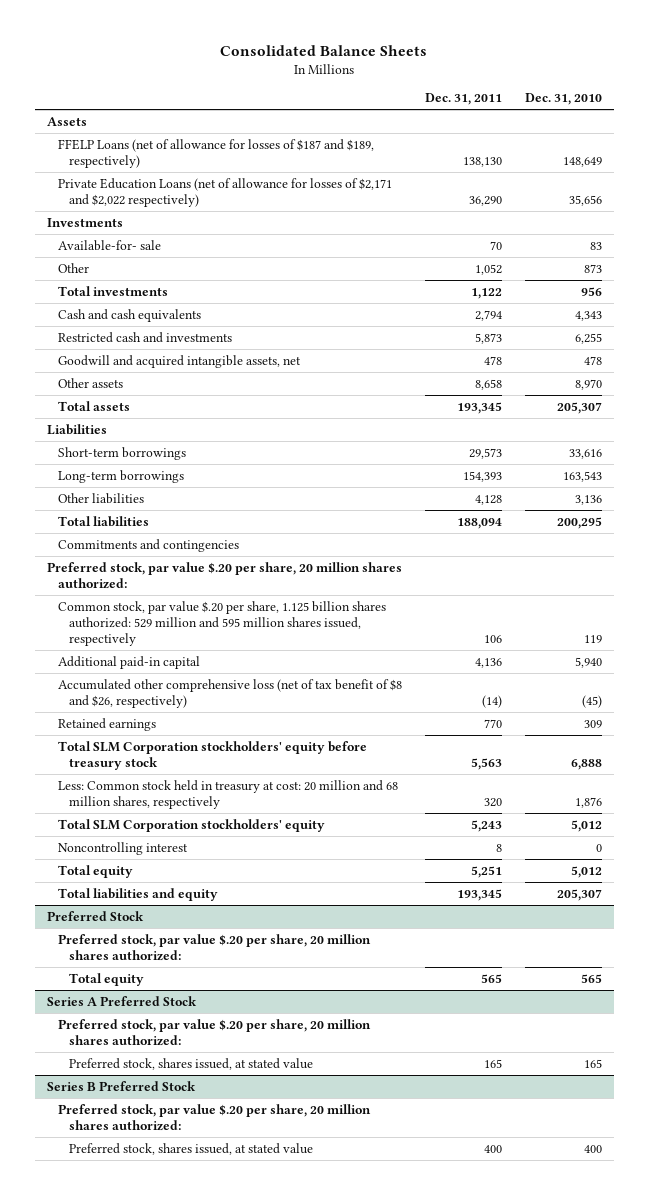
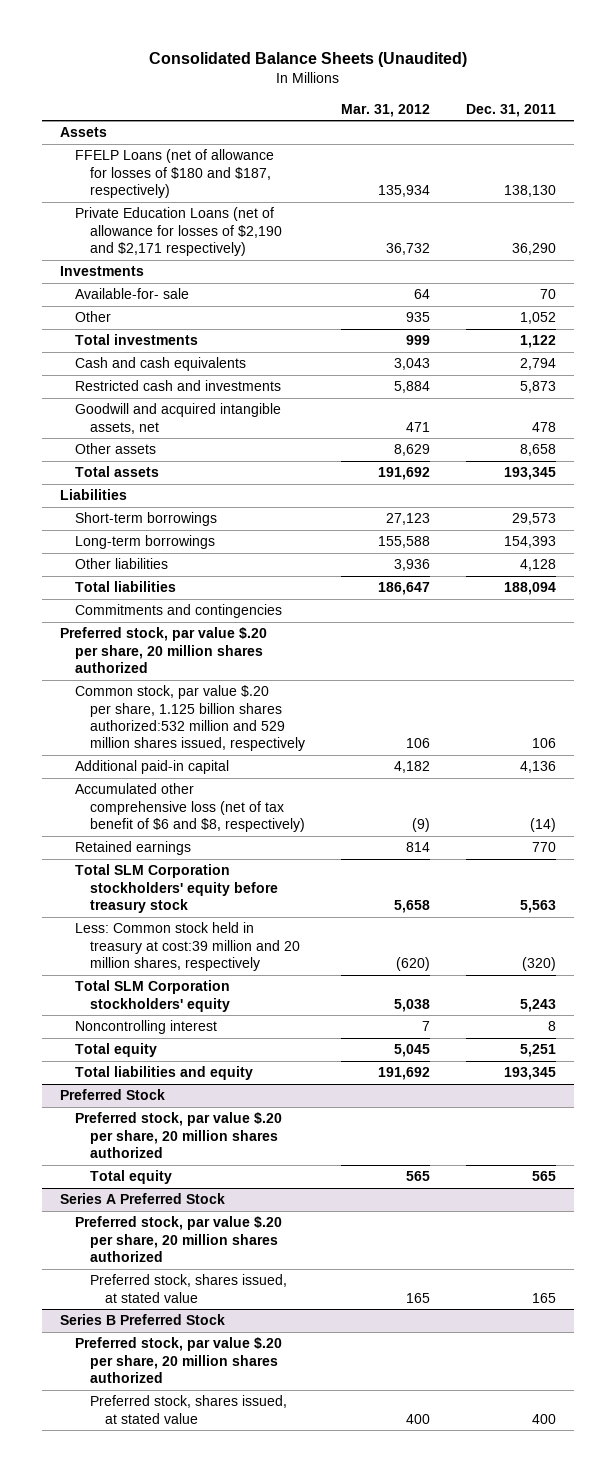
[220,44,428,56] Consolidated Balance Sheets -> [148,52,467,68] Consolidated Balance Sheets (Unaudited)
[525,93,603,106] Dec. 31, 2010 -> none
none -> [340,103,430,117] Mar. 31, 2012
[57,138,374,168] FFELP Loans (net of allowance for losses of $187 and $189, respectively) -> [74,149,274,198] FFELP Loans (net of allowance for losses of $180 and $187, respectively)
[57,177,392,207] Private Education Loans (net of allowance for losses of $2,171 and $2,022 respectively) -> [74,207,282,256] Private Education Loans (net of allowance for losses of $2,190 and $2,171 respectively)
[46,561,402,589] Preferred stock, par value $.20 per share, 20 million shares authorized: -> [60,627,268,673] Preferred stock, par value $.20 per share, 20 million shares authorized
[57,600,386,646] Common stock, par value $.20 per share, 1.125 billion shares authorized: 529 million and 595 million shares issued, respectively -> [74,685,305,752] Common stock, par value $.20 per share, 1.125 billion shares authorized:532 million and 529 million shares issued, respectively
[57,678,402,708] Accumulated other comprehensive loss (net of tax benefit of $8 and $26, respectively) -> [74,783,305,832] Accumulated other comprehensive loss (net of tax benefit of $6 and $8, respectively)
[57,779,398,809] Less: Common stock held in treasury at cost: 20 million and 68 million shares, respectively -> [74,922,300,971] Less: Common stock held in treasury at cost:39 million and 20 million shares, respectively
[483,797,502,807] 320 -> [521,956,556,971] (320)
[57,933,371,961] Preferred stock, par value $.20 per share, 20 million shares authorized: -> [74,1112,282,1158] Preferred stock, par value $.20 per share, 20 million shares authorized
[57,1018,371,1046] Preferred stock, par value $.20 per share, 20 million shares authorized: -> [74,1216,282,1262] Preferred stock, par value $.20 per share, 20 million shares authorized
[57,1103,371,1131] Preferred stock, par value $.20 per share, 20 million shares authorized: -> [74,1337,282,1383] Preferred stock, par value $.20 per share, 20 million shares authorized

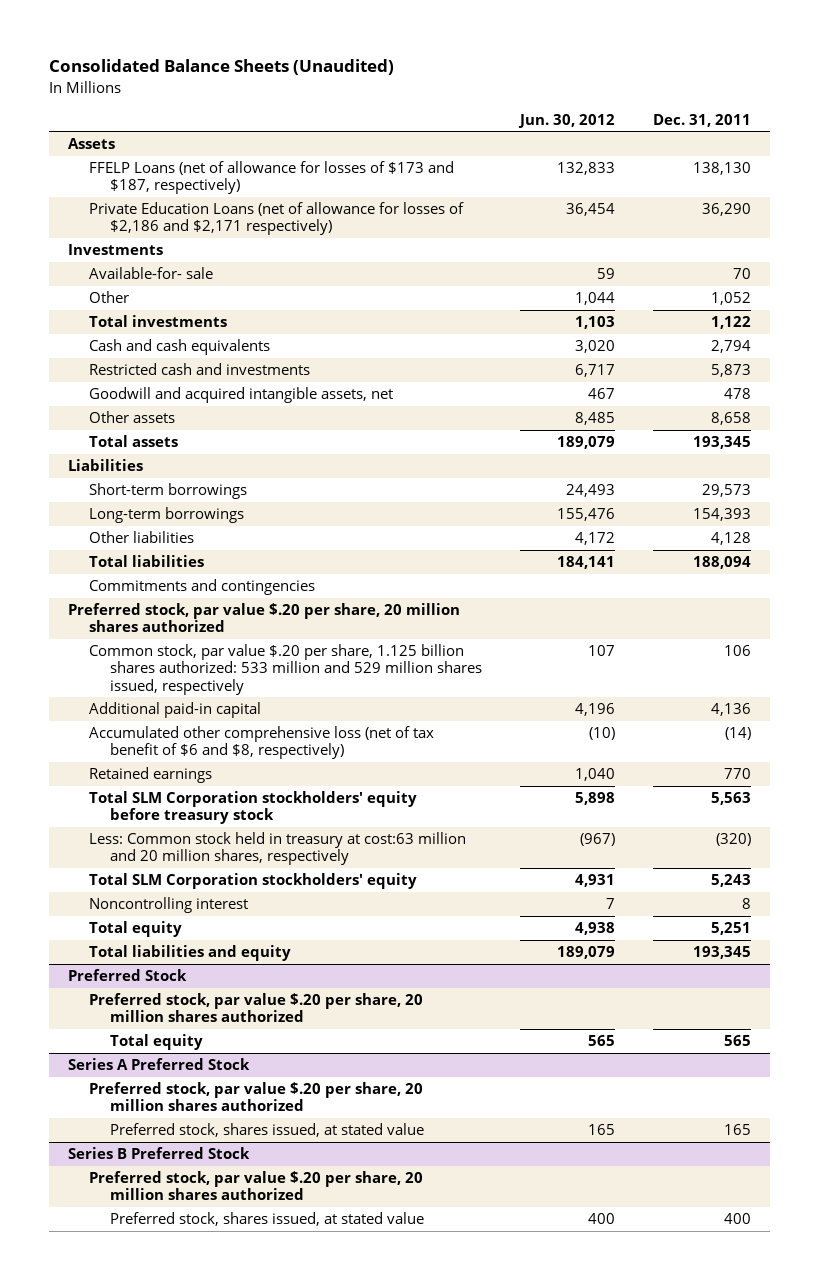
[340,103,430,117] Mar. 31, 2012 -> none
none -> [518,113,616,128] Jun. 30, 2012
[74,149,274,198] FFELP Loans (net of allowance for losses of $180 and $187, respectively) -> [89,161,455,195] FFELP Loans (net of allowance for losses of $173 and $187, respectively)
[74,207,282,256] Private Education Loans (net of allowance for losses of $2,190 and $2,171 respectively) -> [89,202,465,236] Private Education Loans (net of allowance for losses of $2,186 and $2,171 respectively)
[74,685,305,752] Common stock, par value $.20 per share, 1.125 billion shares authorized:532 million and 529 million shares issued, respectively -> [89,644,483,695] Common stock, par value $.20 per share, 1.125 billion shares authorized: 533 million and 529 million shares issued, respectively
[74,922,300,971] Less: Common stock held in treasury at cost:39 million and 20 million shares, respectively -> [89,832,467,866] Less: Common stock held in treasury at cost:63 million and 20 million shares, respectively

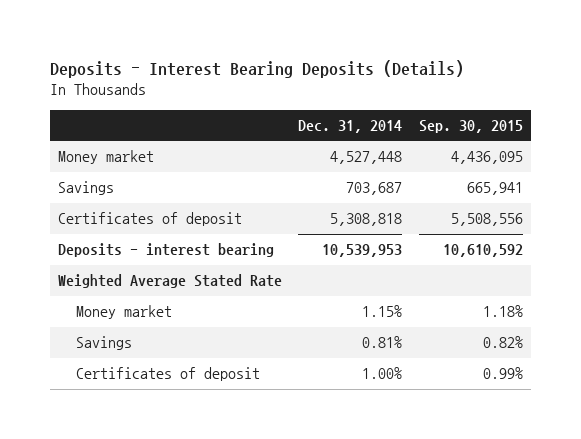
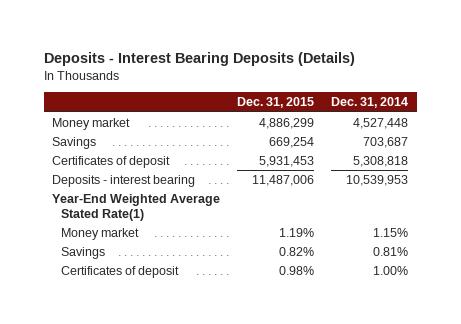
[418,120,523,134] Sep. 30, 2015 -> none
none -> [237,97,315,109] Dec. 31, 2015
[58,274,283,289] Weighted Average Stated Rate -> [52,194,221,221] Year-End Weighted Average Stated Rate(1)

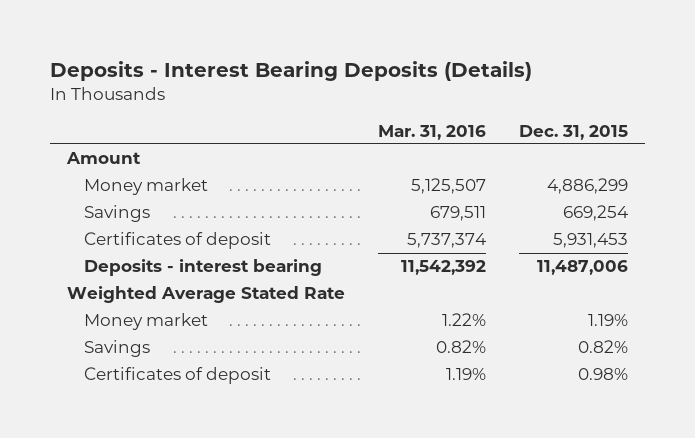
[331,97,409,109] Dec. 31, 2014 -> none
none -> [377,124,486,140] Mar. 31, 2016
none -> [65,152,141,165] Amount
[52,194,221,221] Year-End Weighted Average Stated Rate(1) -> [66,286,345,304] Weighted Average Stated Rate

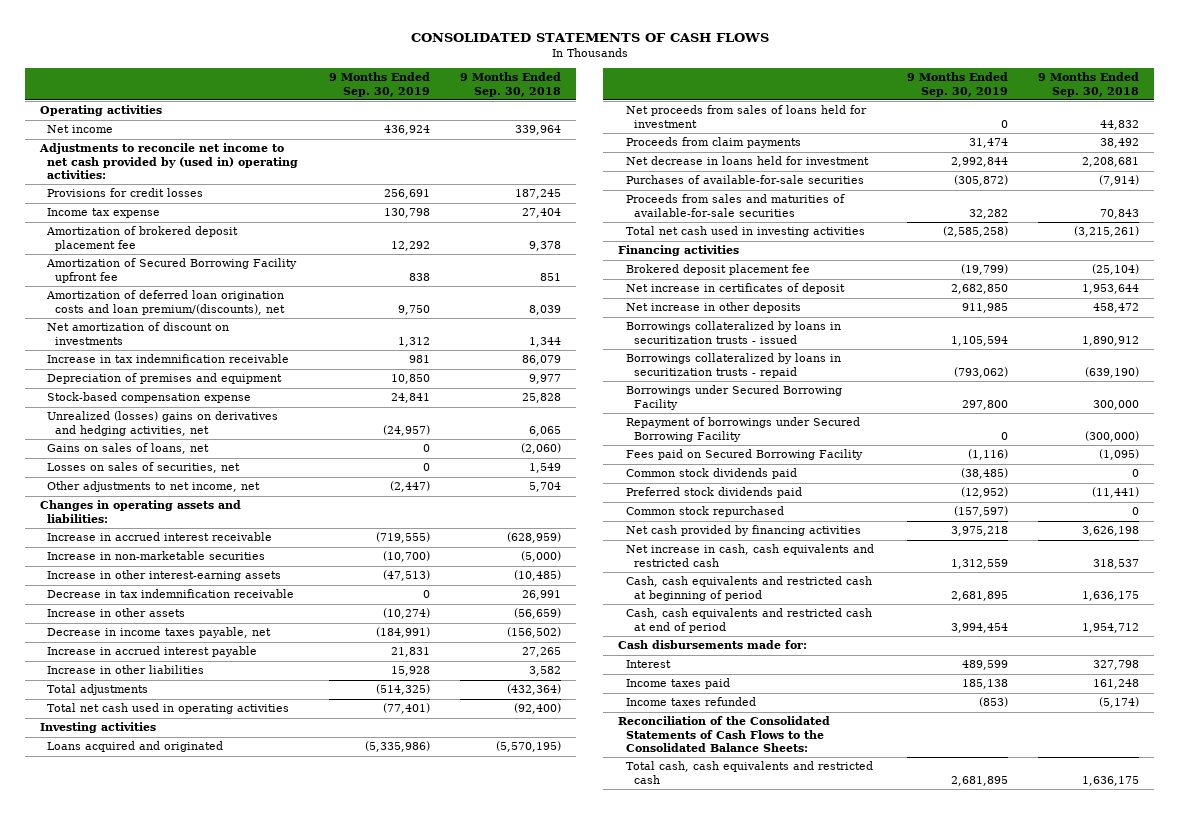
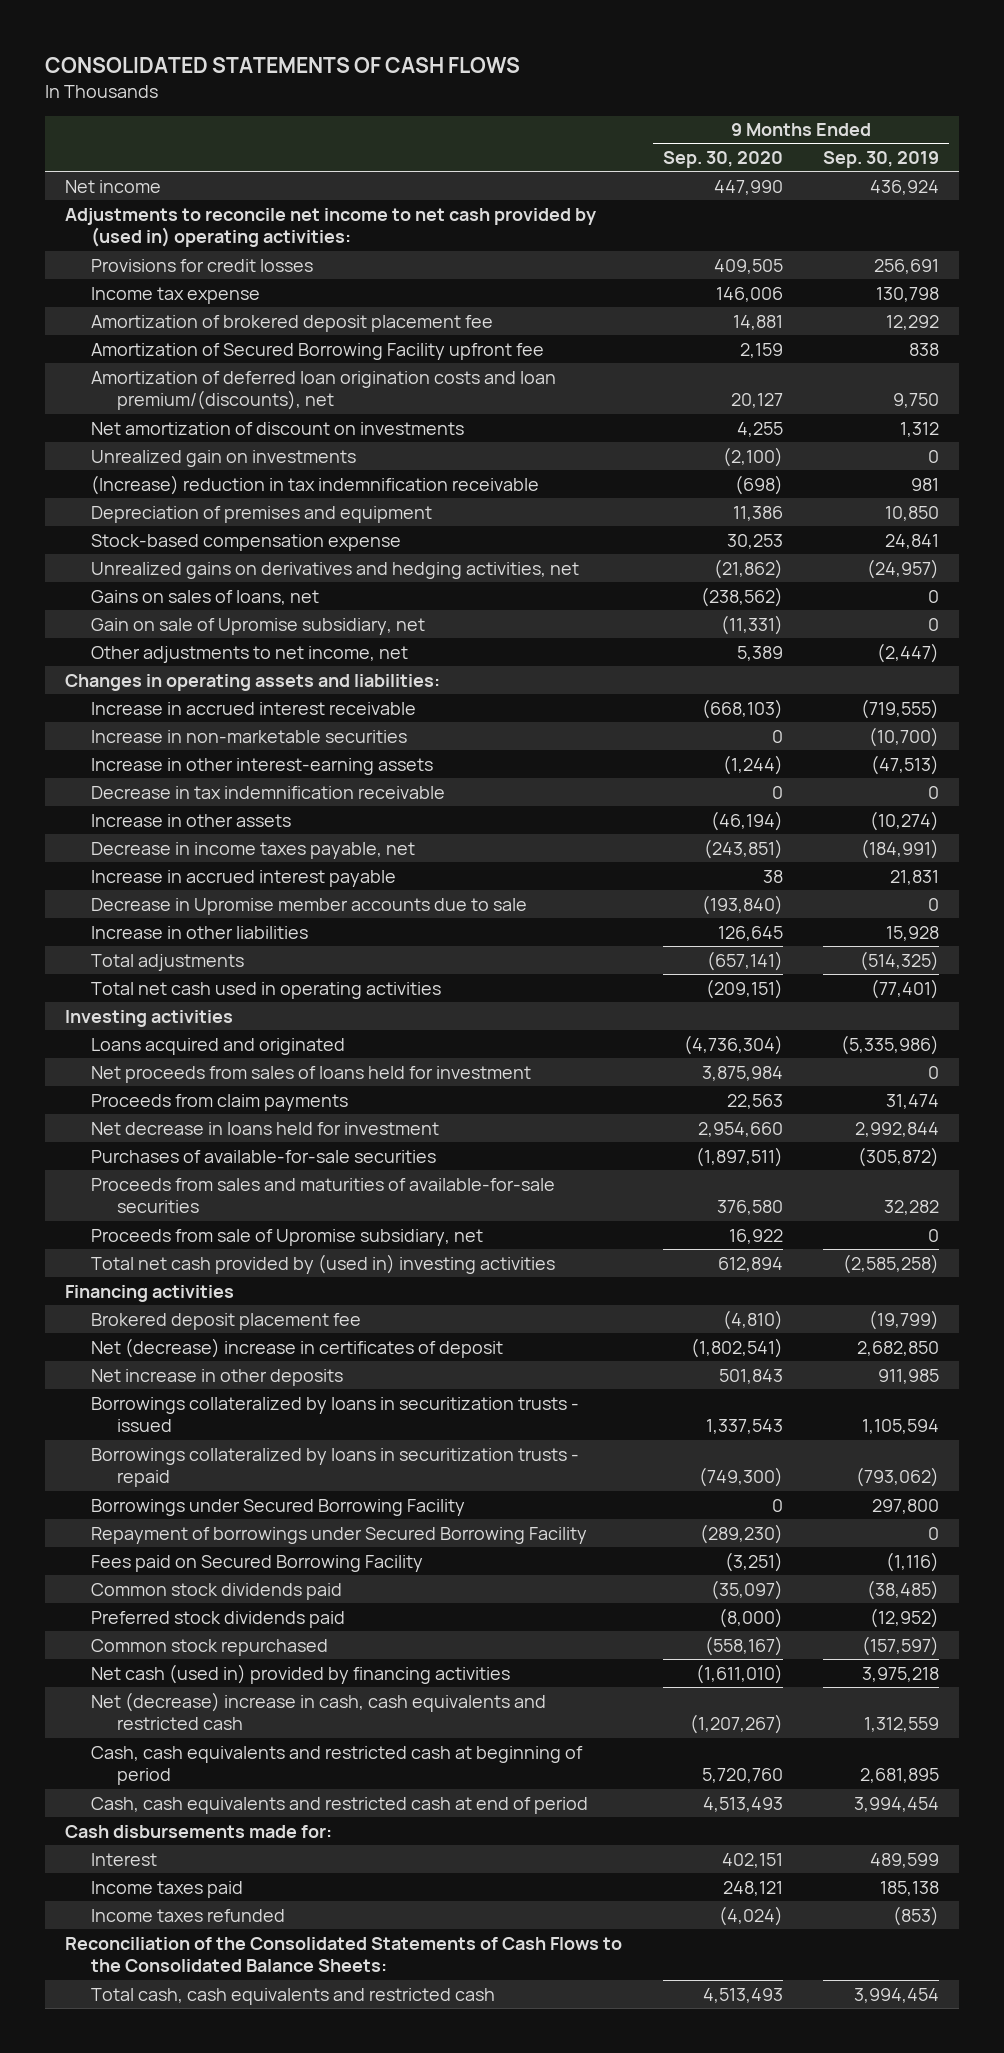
[459,72,561,97] 9 Months Ended Sep. 30, 2018 -> none
none -> [662,151,783,169] Sep. 30, 2020
[39,105,162,117] Operating activities -> none
none -> [91,449,357,467] Unrealized gain on investments
[47,354,290,364] Increase in tax indemnification receivable -> [91,474,540,495] (Increase) reduction in tax indemnification receivable
[47,411,279,436] Unrealized (losses) gains on derivatives and hedging activities, net -> [91,561,580,579] Unrealized gains on derivatives and hedging activities, net
[47,462,241,474] Losses on sales of securities, net -> none
none -> [91,617,426,635] Gain on sale of Upromise subsidiary, net
none -> [91,897,528,915] Decrease in Upromise member accounts due to sale
none -> [91,1228,484,1246] Proceeds from sale of Upromise subsidiary, net
[626,226,866,238] Total net cash used in investing activities -> [91,1253,556,1274] Total net cash provided by (used in) investing activities
[626,283,846,295] Net increase in certificates of deposit -> [91,1337,504,1358] Net (decrease) increase in certificates of deposit
[626,525,862,537] Net cash provided by financing activities -> [91,1663,511,1684] Net cash (used in) provided by financing activities
[626,544,875,567] Net increase in cash, cash equivalents and restricted cash -> [91,1691,547,1731] Net (decrease) increase in cash, cash equivalents and restricted cash
[951,775,1009,786] 2,681,895 -> [853,1987,939,2003] 3,994,454

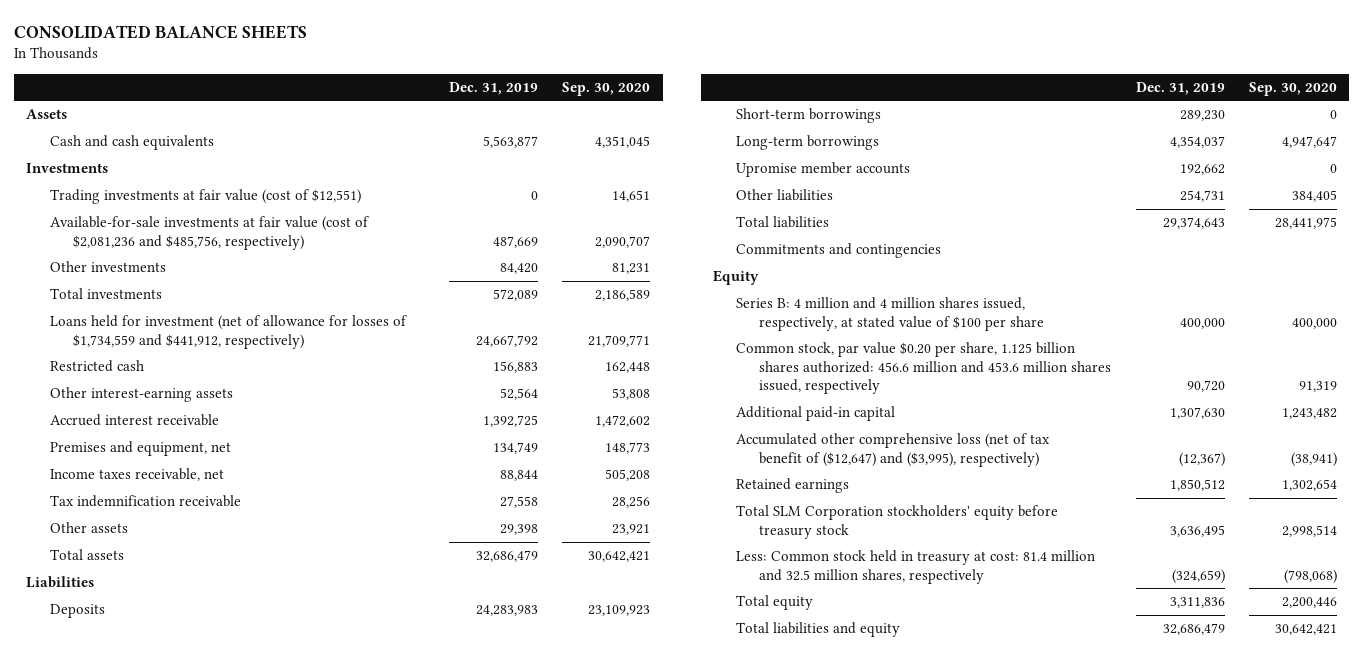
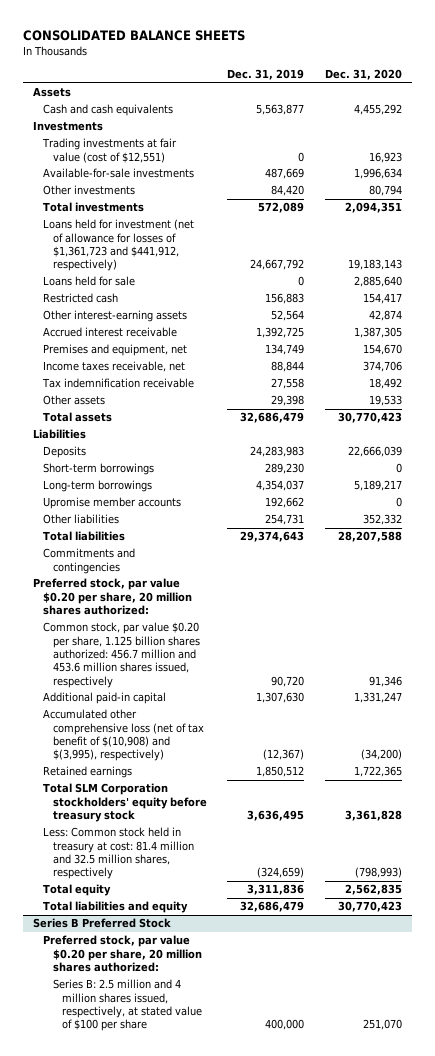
[562,81,651,96] Sep. 30, 2020 -> none
none -> [324,69,402,81] Dec. 31, 2020
[49,216,369,250] Available-for-sale investments at fair value (cost of $2,081,236 and $485,756, respectively) -> [43,168,195,179] Available-for-sale investments
[49,315,407,349] Loans held for investment (net of allowance for losses of $1,734,559 and $441,912, respectively) -> [43,219,195,272] Loans held for investment (net of allowance for losses of $1,361,723 and $441,912, respectively)
none -> [43,276,136,287] Loans held for sale
[712,270,759,286] Equity -> none
[736,297,1045,331] Series B: 4 million and 4 million shares issued, respectively, at stated value of $100 per share -> none
none -> [33,578,193,616] Preferred stock, par value $0.20 per share, 20 million shares authorized:
[736,342,1112,395] Common stock, par value $0.20 per share, 1.125 billion shares authorized: 456.6 million and 453.6 million shares issued, respectively -> [43,622,200,688] Common stock, par value $0.20 per share, 1.125 billion shares authorized: 456.7 million and 453.6 million shares issued, respectively
[736,433,1051,467] Accumulated other comprehensive loss (net of tax benefit of ($12,647) and ($3,995), respectively) -> [43,709,204,762] Accumulated other comprehensive loss (net of tax benefit of $(10,908) and $(3,995), respectively)
none -> [33,918,172,929] Series B Preferred Stock
none -> [43,935,202,973] Preferred stock, par value $0.20 per share, 20 million shares authorized:
none -> [52,979,203,1032] Series B: 2.5 million and 4 million shares issued, respectively, at stated value of $100 per share

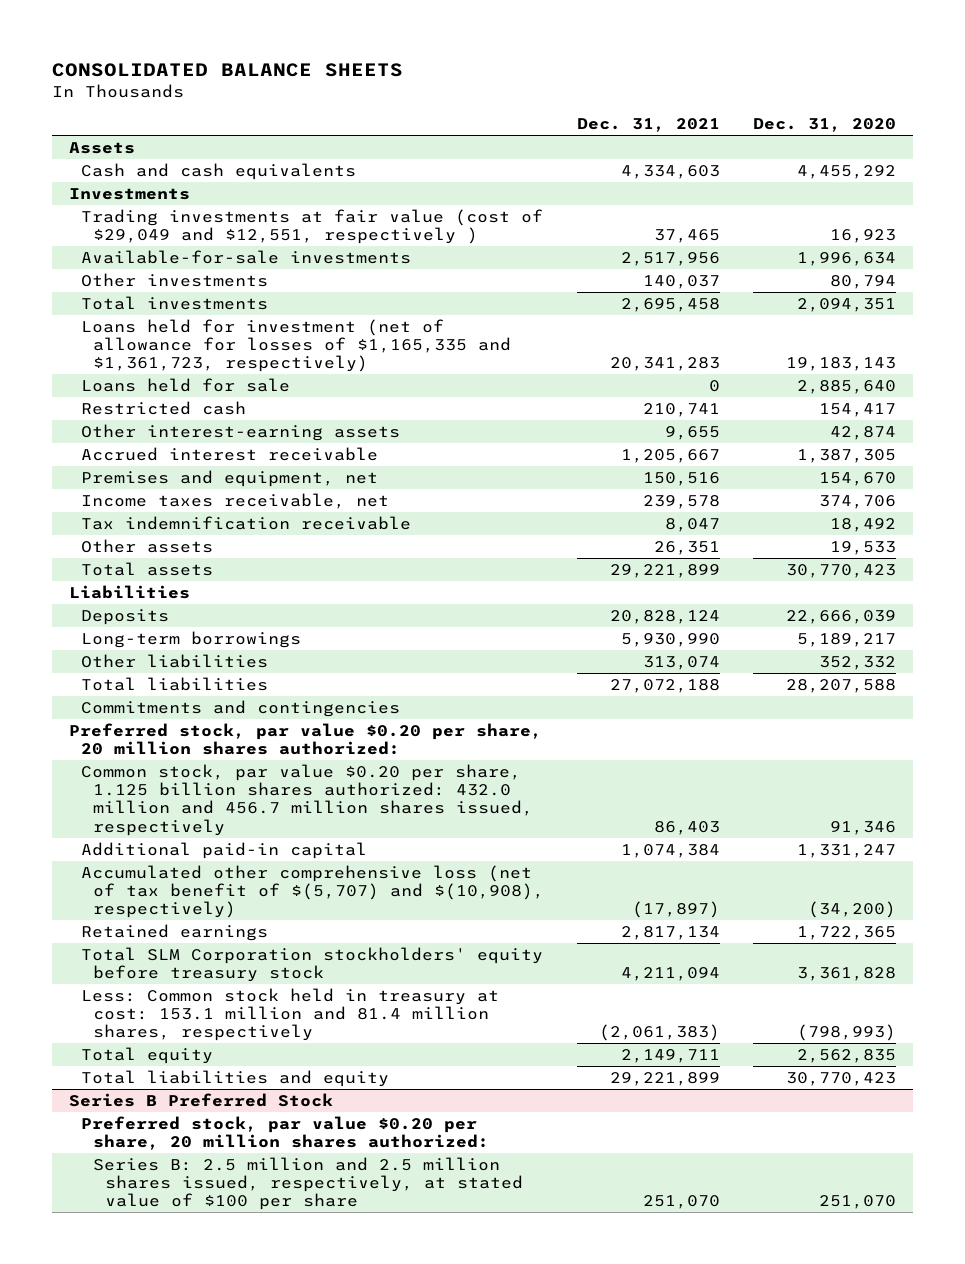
[227,69,305,81] Dec. 31, 2019 -> none
none -> [576,118,720,133] Dec. 31, 2021
[42,138,178,163] Trading investments at fair value (cost of $12,551) -> [80,208,543,245] Trading investments at fair value (cost of $29,049 and $12,551, respectively )
[43,219,195,272] Loans held for investment (net of allowance for losses of $1,361,723 and $441,912, respectively) -> [80,318,511,373] Loans held for investment (net of allowance for losses of $1,165,335 and $1,361,723, respectively)
[43,463,155,476] Short-term borrowings -> none
[43,497,182,510] Upromise member accounts -> none
[43,622,200,688] Common stock, par value $0.20 per share, 1.125 billion shares authorized: 456.7 million and 453.6 million shares issued, respectively -> [80,763,533,836] Common stock, par value $0.20 per share, 1.125 billion shares authorized: 432.0 million and 456.7 million shares issued, respectively
[43,709,204,762] Accumulated other comprehensive loss (net of tax benefit of $(10,908) and $(3,995), respectively) -> [80,864,544,919] Accumulated other comprehensive loss (net of tax benefit of $(5,707) and $(10,908), respectively)
[43,827,194,880] Less: Common stock held in treasury at cost: 81.4 million and 32.5 million shares, respectively -> [80,987,499,1042] Less: Common stock held in treasury at cost: 153.1 million and 81.4 million shares, respectively
[52,979,203,1032] Series B: 2.5 million and 4 million shares issued, respectively, at stated value of $100 per share -> [92,1156,523,1211] Series B: 2.5 million and 2.5 million shares issued, respectively, at stated value of $100 per share

